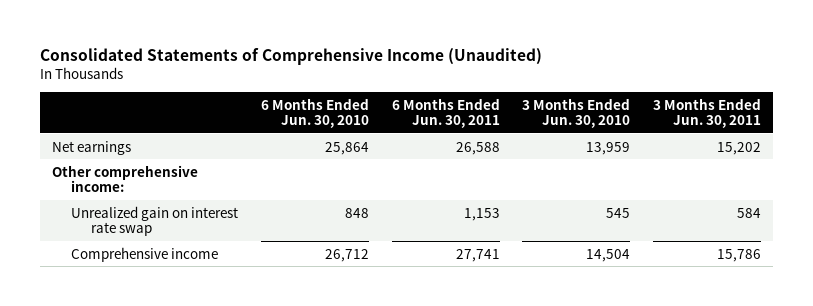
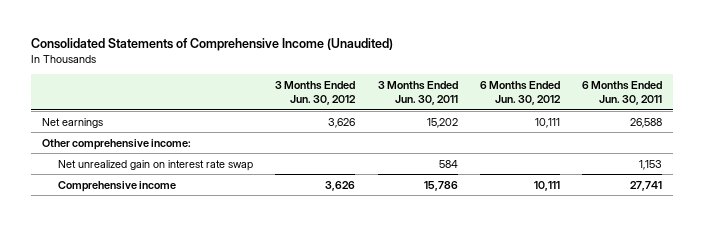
[260,97,369,129] 6 Months Ended Jun. 30, 2010 -> none
[522,97,631,129] 3 Months Ended Jun. 30, 2010 -> none
none -> [275,80,357,105] 3 Months Ended Jun. 30, 2012
none -> [479,80,561,105] 6 Months Ended Jun. 30, 2012
[71,205,239,237] Unrealized gain on interest rate swap -> [58,159,254,171] Net unrealized gain on interest rate swap

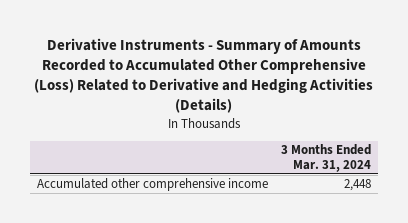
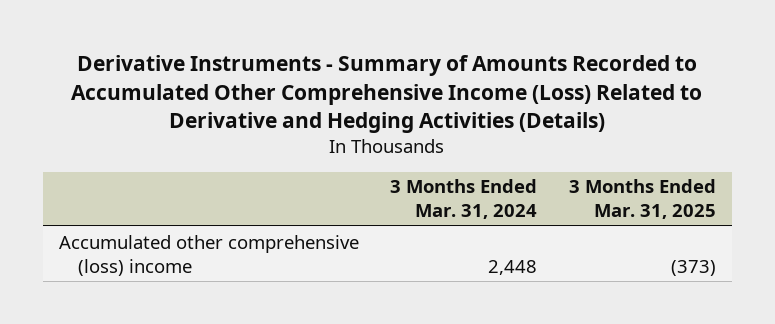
[34,37,374,114] Derivative Instruments - Summary of Amounts Recorded to Accumulated Other Comprehensive (Loss) Related to Derivative and Hedging Activities (Details) -> [71,55,703,134] Derivative Instruments - Summary of Amounts Recorded to Accumulated Other Comprehensive Income (Loss) Related to Derivative and Hedging Activities (Details)
none -> [569,179,717,220] 3 Months Ended Mar. 31, 2025
[36,178,268,192] Accumulated other comprehensive income -> [58,234,359,276] Accumulated other comprehensive (loss) income

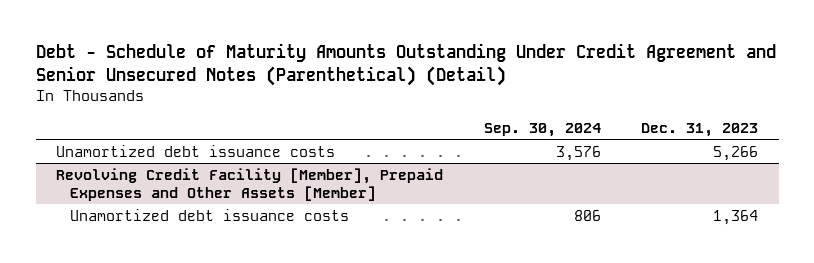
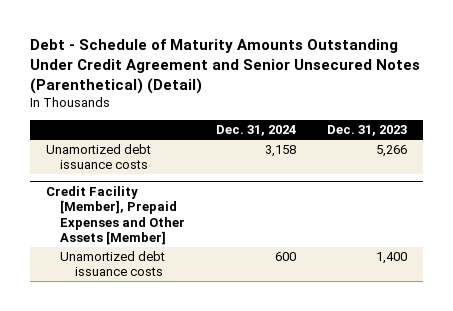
[483,122,601,137] Sep. 30, 2024 -> none
none -> [216,125,297,137] Dec. 31, 2024
[55,167,443,202] Revolving Credit Facility [Member], Prepaid Expenses and Other Assets [Member] -> [45,185,186,245] Credit Facility [Member], Prepaid Expenses and Other Assets [Member]
[713,209,759,225] 1,364 -> [376,251,408,264] 1,400

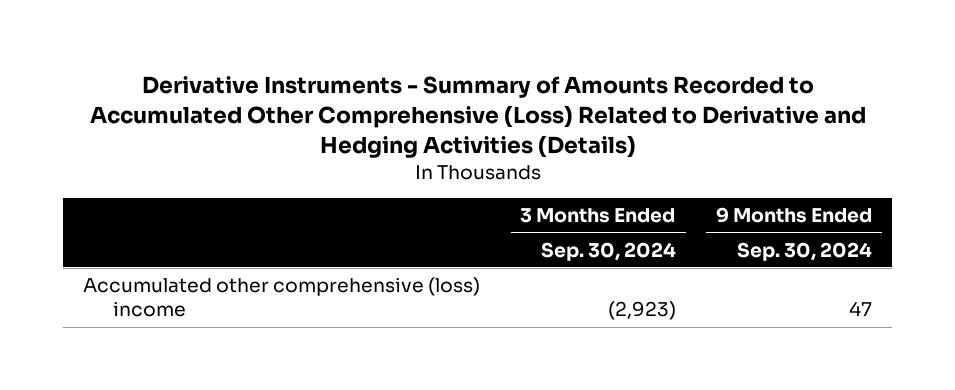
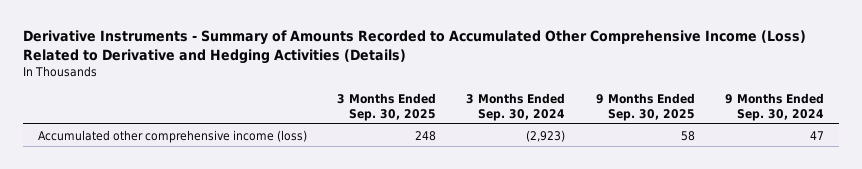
[89,76,866,158] Derivative Instruments - Summary of Amounts Recorded to Accumulated Other Comprehensive (Loss) Related to Derivative and Hedging Activities (Details) -> [22,30,806,64] Derivative Instruments - Summary of Amounts Recorded to Accumulated Other Comprehensive Income (Loss) Related to Derivative and Hedging Activities (Details)
none -> [337,93,437,121] 3 Months Ended Sep. 30, 2025
none -> [595,93,695,121] 9 Months Ended Sep. 30, 2025
[83,277,481,318] Accumulated other comprehensive (loss) income -> [37,129,307,143] Accumulated other comprehensive income (loss)

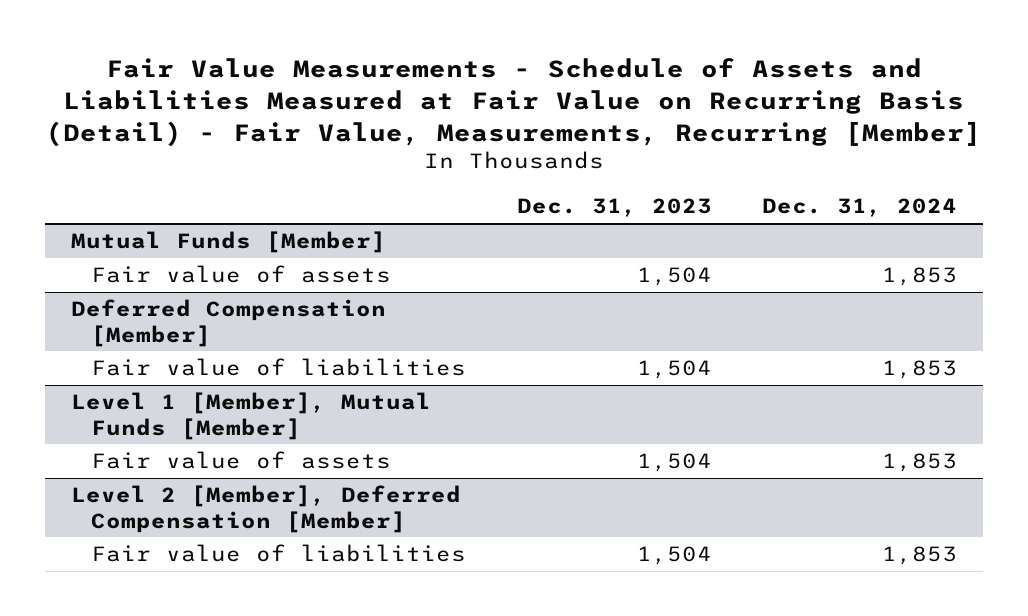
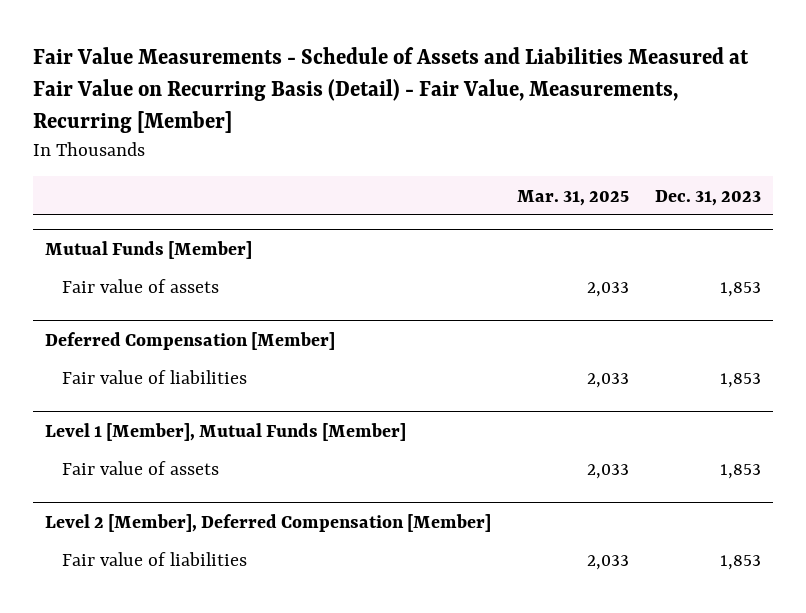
[762,198,958,218] Dec. 31, 2024 -> none
none -> [517,189,630,206] Mar. 31, 2025
[636,267,712,287] 1,504 -> [719,282,761,298] 1,853
[636,360,712,380] 1,504 -> [719,373,761,389] 1,853
[636,453,712,473] 1,504 -> [719,464,761,480] 1,853
[636,546,712,566] 1,504 -> [719,555,761,571] 1,853

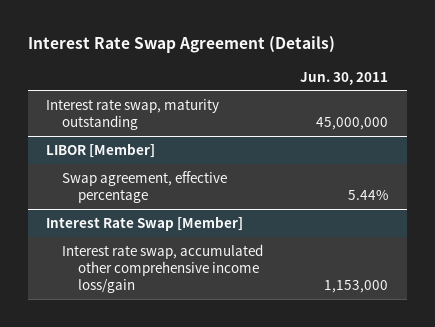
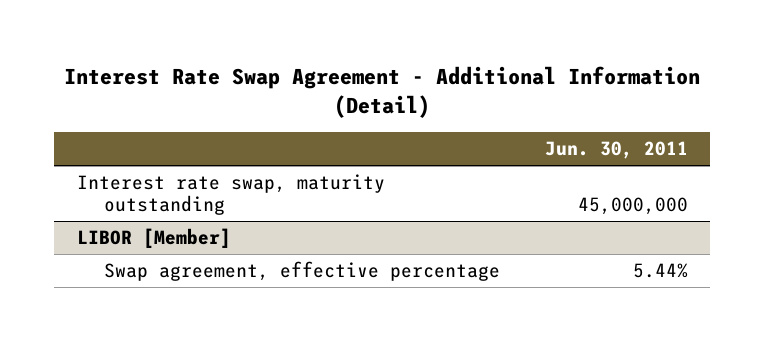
[27,36,335,54] Interest Rate Swap Agreement (Details) -> [64,65,701,118] Interest Rate Swap Agreement - Additional Information (Detail)
[46,215,244,231] Interest Rate Swap [Member] -> none
[62,243,264,294] Interest rate swap, accumulated other comprehensive income loss/gain -> none

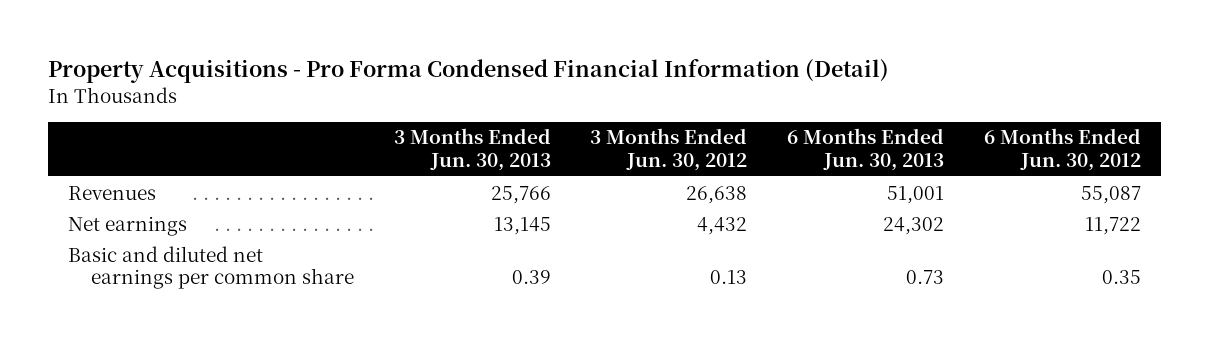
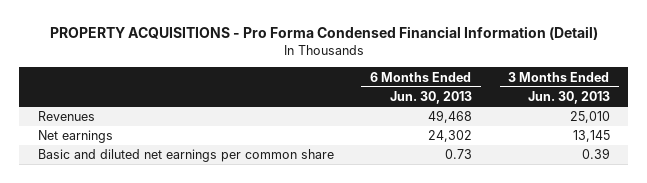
[47,59,889,84] Property Acquisitions - Pro Forma Condensed Financial Information (Detail) -> [49,26,598,41] PROPERTY ACQUISITIONS - Pro Forma Condensed Financial Information (Detail)
[590,128,748,171] 3 Months Ended Jun. 30, 2012 -> none
[984,128,1142,171] 6 Months Ended Jun. 30, 2012 -> none
[490,185,551,204] 25,766 -> [569,111,610,124] 25,010
[887,185,945,204] 51,001 -> [427,110,472,124] 49,468

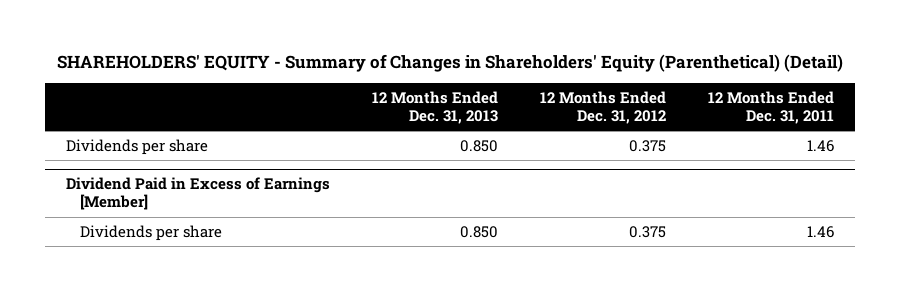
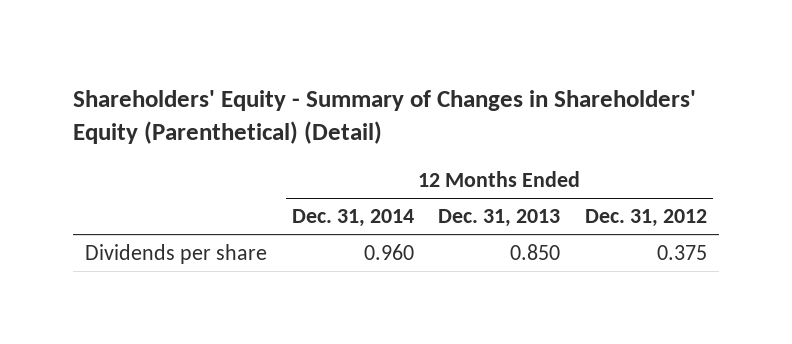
[57,54,844,73] SHAREHOLDERS' EQUITY - Summary of Changes in Shareholders' Equity (Parenthetical) (Detail) -> [73,89,697,145] Shareholders' Equity - Summary of Changes in Shareholders' Equity (Parenthetical) (Detail)
[707,90,834,125] 12 Months Ended Dec. 31, 2011 -> none
none -> [291,209,414,228] Dec. 31, 2014
[66,176,331,211] Dividend Paid in Excess of Earnings [Member] -> none
[79,224,222,241] Dividends per share -> none

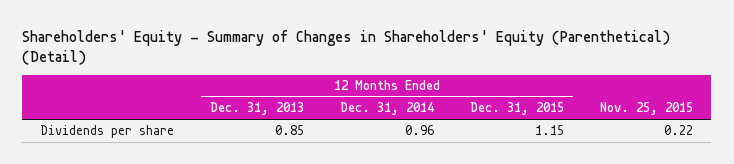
[584,209,707,228] Dec. 31, 2012 -> none
none -> [470,102,565,116] Dec. 31, 2015
none -> [600,102,694,116] Nov. 25, 2015
[363,244,414,261] 0.960 -> [405,125,435,136] 0.96
[510,244,561,261] 0.850 -> [275,125,305,136] 0.85

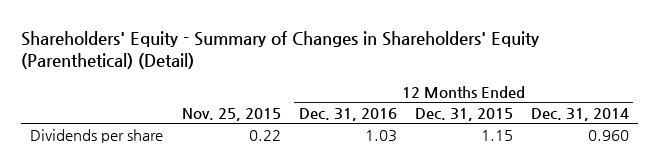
[210,102,305,116] Dec. 31, 2013 -> none
none -> [298,107,397,121] Dec. 31, 2016
[405,125,435,136] 0.96 -> [587,129,629,141] 0.960

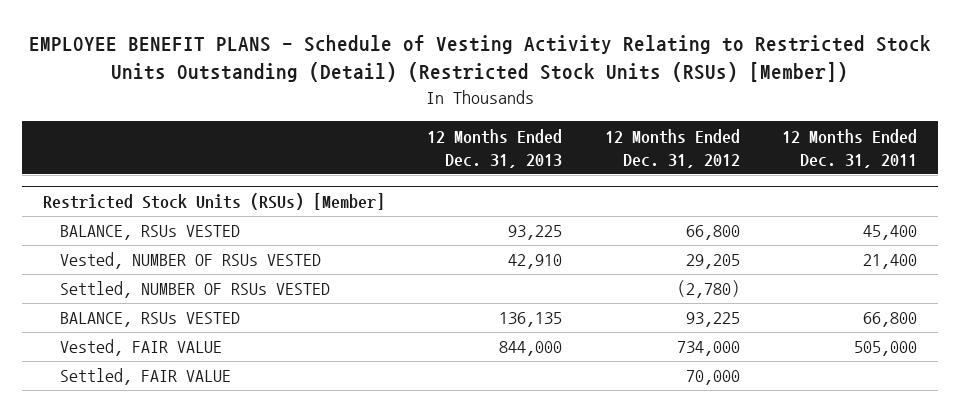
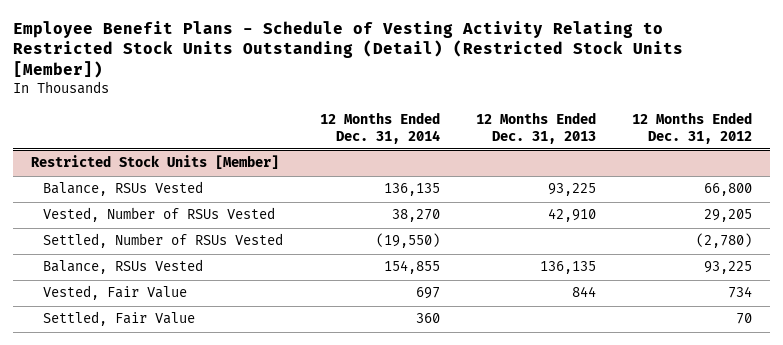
[29,35,932,83] EMPLOYEE BENEFIT PLANS - Schedule of Vesting Activity Relating to Restricted Stock Units Outstanding (Detail) (Restricted Stock Units (RSUs) [Member]) -> [13,20,684,79] Employee Benefit Plans - Schedule of Vesting Activity Relating to Restricted Stock Units Outstanding (Detail) (Restricted Stock Units [Member])
[782,128,918,168] 12 Months Ended Dec. 31, 2011 -> none
none -> [319,111,440,144] 12 Months Ended Dec. 31, 2014
[43,193,386,211] Restricted Stock Units (RSUs) [Member] -> [31,155,280,170] Restricted Stock Units [Member]
[59,225,240,241] BALANCE, RSUs VESTED -> [43,181,204,197] Balance, RSUs Vested
[59,252,321,270] Vested, NUMBER OF RSUs VESTED -> [43,207,276,223] Vested, Number of RSUs Vested
[59,281,330,299] Settled, NUMBER OF RSUs VESTED -> [43,233,284,249] Settled, Number of RSUs Vested
[59,312,240,328] BALANCE, RSUs VESTED -> [43,259,204,275] Balance, RSUs Vested
[59,339,222,357] Vested, FAIR VALUE -> [43,285,188,301] Vested, Fair Value
[499,341,563,357] 844,000 -> [571,286,596,298] 844
[676,341,740,357] 734,000 -> [728,286,753,299] 734
[59,368,231,386] Settled, FAIR VALUE -> [43,311,196,327] Settled, Fair Value
[685,370,740,386] 70,000 -> [736,313,753,325] 70

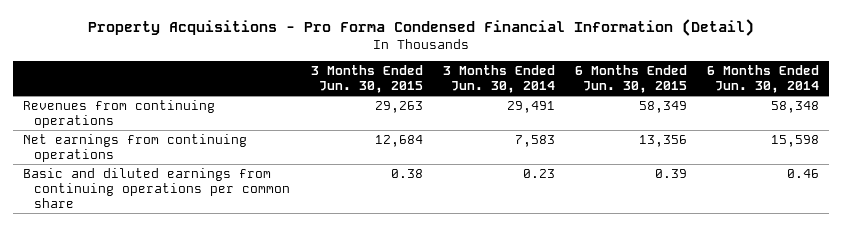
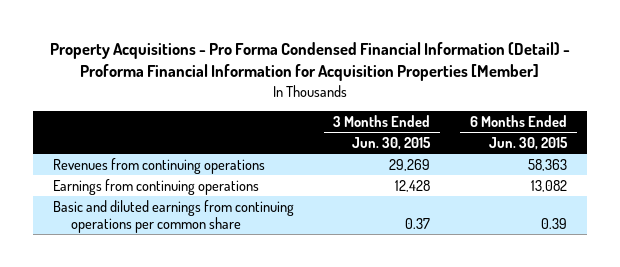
[87,19,754,37] Property Acquisitions - Pro Forma Condensed Financial Information (Detail) -> [49,42,570,82] Property Acquisitions - Pro Forma Condensed Financial Information (Detail) - Proforma Financial Information for Acquisition Properties [Member]
[442,65,555,94] 3 Months Ended Jun. 30, 2014 -> none
[706,65,819,94] 6 Months Ended Jun. 30, 2014 -> none
[374,100,423,113] 29,263 -> [389,158,431,171] 29,269
[638,100,687,113] 58,349 -> [528,158,568,171] 58,363
[22,133,247,162] Net earnings from continuing operations -> [52,178,259,195] Earnings from continuing operations
[374,134,423,147] 12,684 -> [395,179,431,192] 12,428
[638,134,687,147] 13,356 -> [531,179,568,192] 13,082
[390,168,423,178] 0.38 -> [405,217,431,229] 0.37

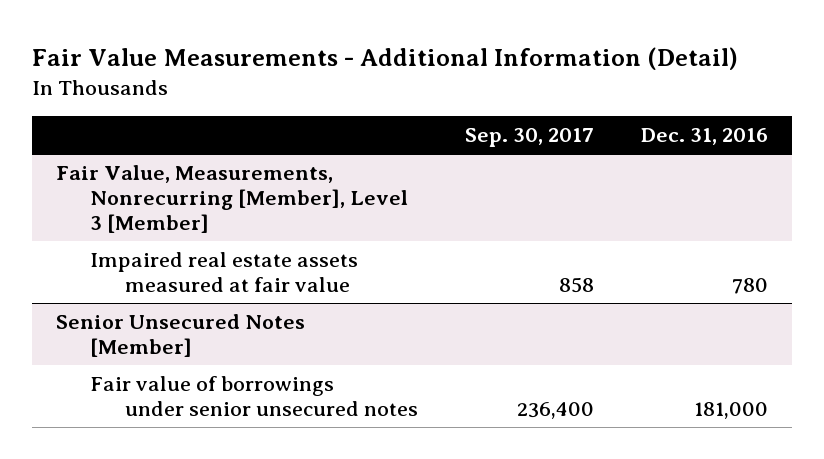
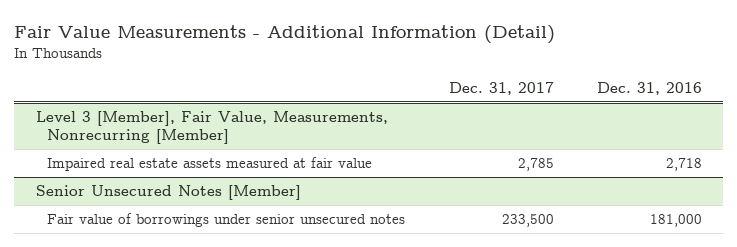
[464,128,594,148] Sep. 30, 2017 -> none
none -> [448,81,554,95] Dec. 31, 2017
[55,164,409,234] Fair Value, Measurements, Nonrecurring [Member], Level 3 [Member] -> [35,111,388,145] Level 3 [Member], Fair Value, Measurements, Nonrecurring [Member]
[732,278,769,295] 780 -> [665,158,702,172] 2,718

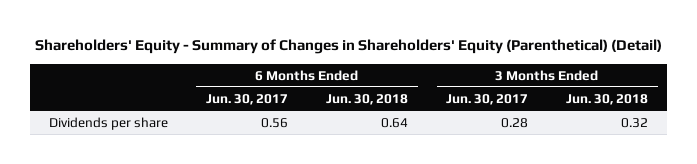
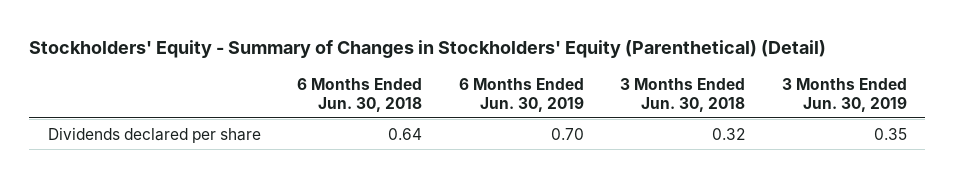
[34,39,662,55] Shareholders' Equity - Summary of Changes in Shareholders' Equity (Parenthetical) (Detail) -> [29,39,827,58] Stockholders' Equity - Summary of Changes in Stockholders' Equity (Parenthetical) (Detail)
[206,93,289,105] Jun. 30, 2017 -> none
[446,93,529,105] Jun. 30, 2017 -> none
none -> [458,77,584,112] 6 Months Ended Jun. 30, 2019
none -> [781,77,907,112] 3 Months Ended Jun. 30, 2019
[48,116,168,130] Dividends per share -> [47,126,261,143] Dividends declared per share

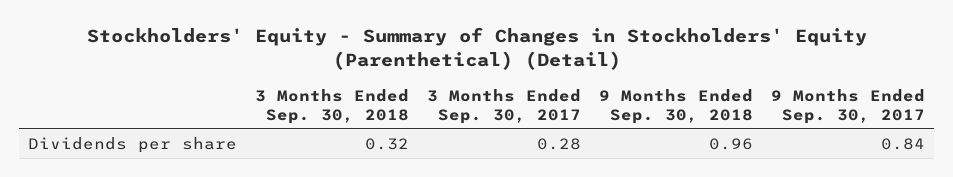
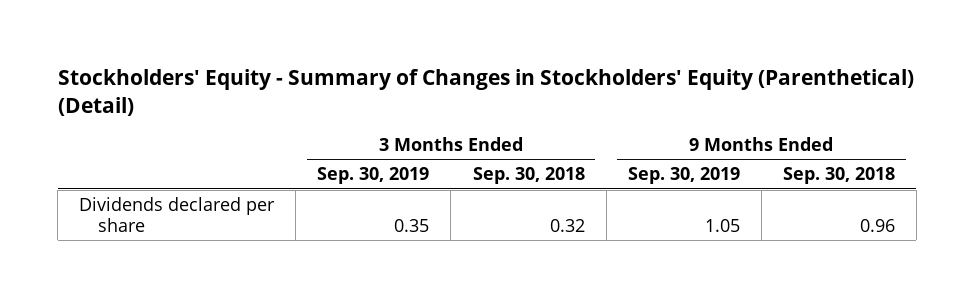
[427,88,582,124] 3 Months Ended Sep. 30, 2017 -> none
[771,88,926,124] 9 Months Ended Sep. 30, 2017 -> none
none -> [317,167,430,185] Sep. 30, 2019
none -> [627,167,740,185] Sep. 30, 2019
[27,137,237,154] Dividends per share -> [79,196,276,232] Dividends declared per share

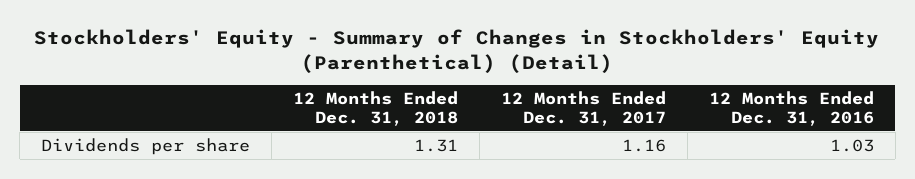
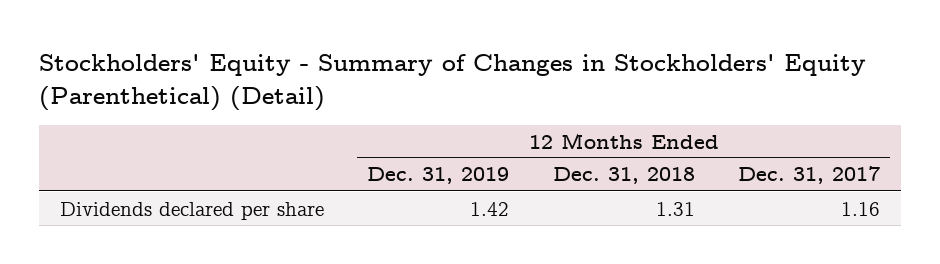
[708,90,874,126] 12 Months Ended Dec. 31, 2016 -> none
none -> [367,167,510,185] Dec. 31, 2019
[41,137,251,155] Dividends per share -> [60,201,325,220] Dividends declared per share

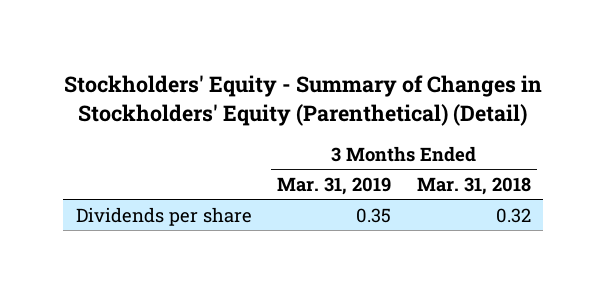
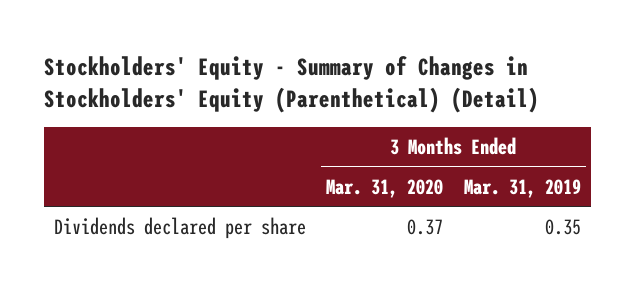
[416,177,531,196] Mar. 31, 2018 -> none
none -> [326,178,444,198] Mar. 31, 2020
[75,206,252,226] Dividends per share -> [53,216,306,239] Dividends declared per share

